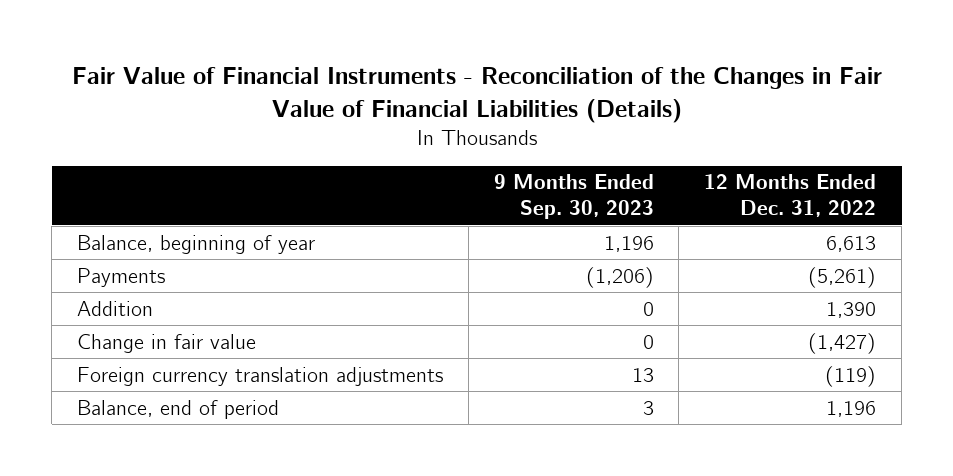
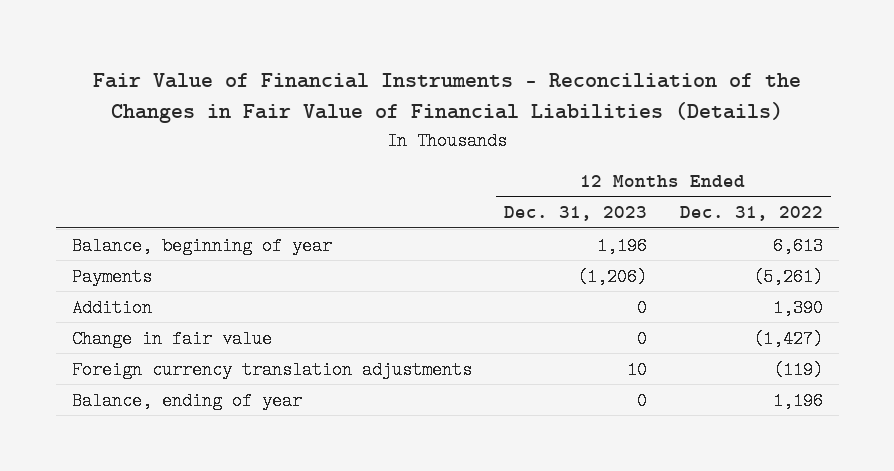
[493,174,654,220] 9 Months Ended Sep. 30, 2023 -> none
none -> [504,206,648,222] Dec. 31, 2023
[77,399,280,419] Balance, end of period -> [71,391,302,410] Balance, ending of year

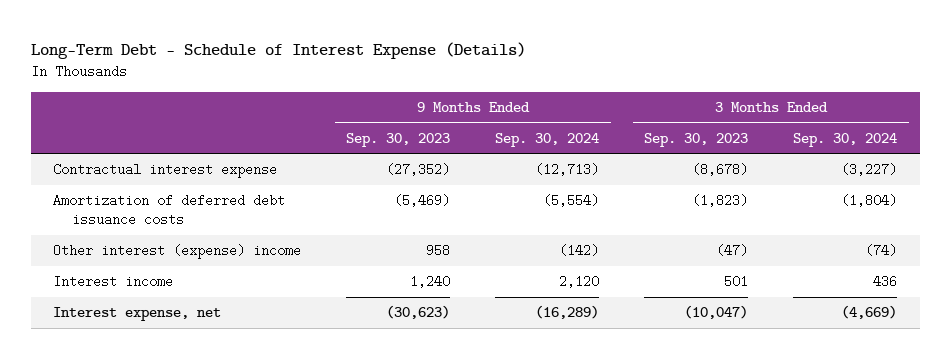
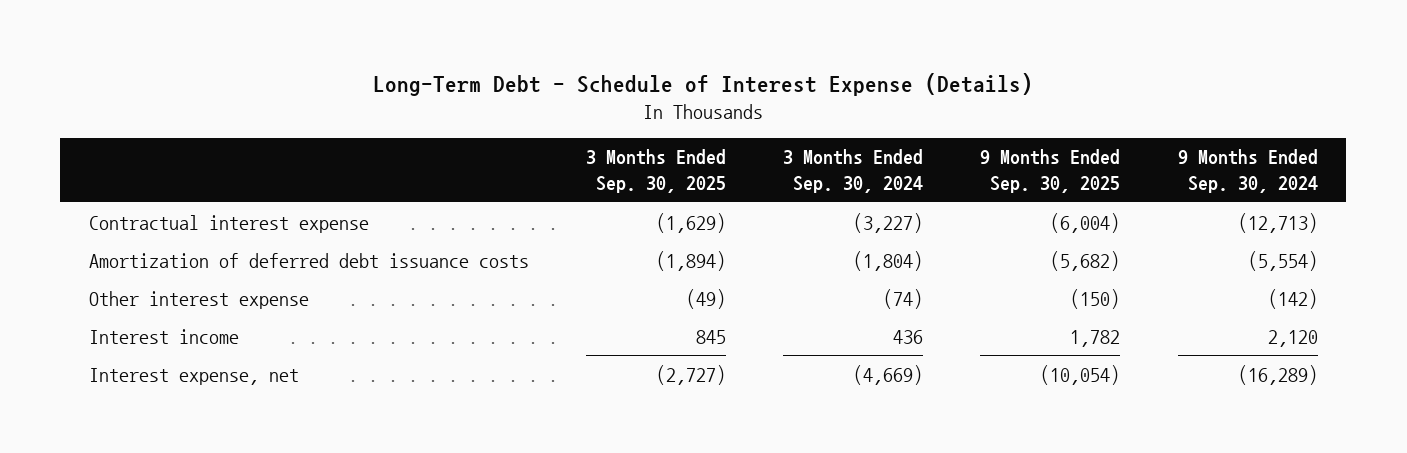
[346,132,451,147] Sep. 30, 2023 -> none
[644,132,749,147] Sep. 30, 2023 -> none
none -> [586,149,727,194] 3 Months Ended Sep. 30, 2025
none -> [980,149,1121,194] 9 Months Ended Sep. 30, 2025
[53,244,302,260] Other interest (expense) income -> [88,290,309,309] Other interest expense

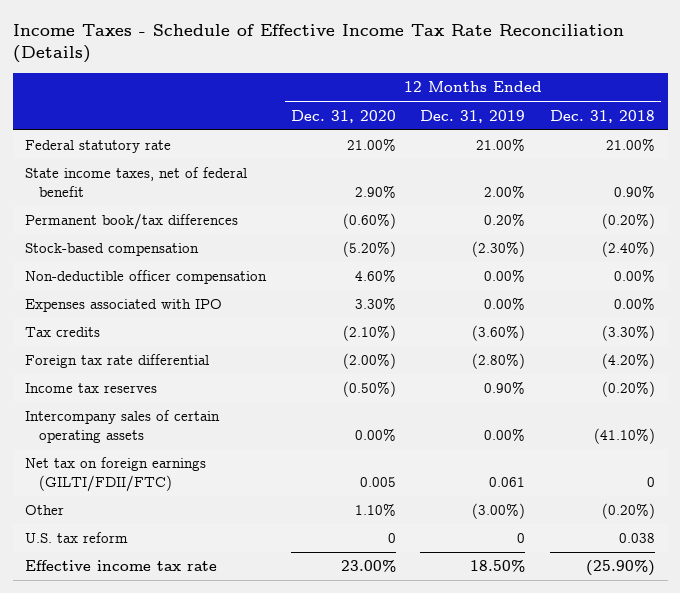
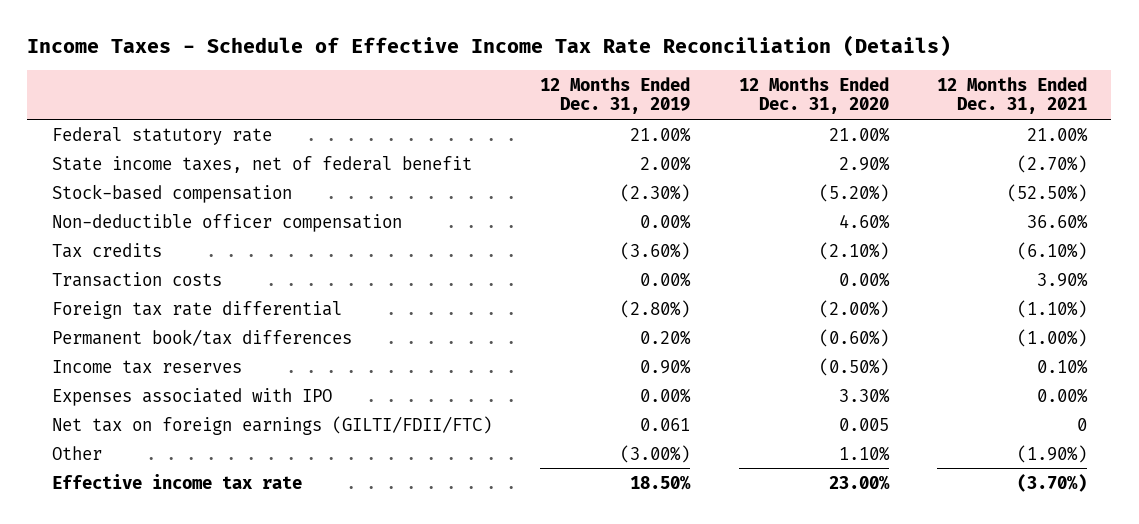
[550,109,656,123] Dec. 31, 2018 -> none
none -> [937,76,1088,115] 12 Months Ended Dec. 31, 2021
none -> [51,271,222,287] Transaction costs
[25,213,239,231] Permanent book/tax differences -> [51,328,352,346] Permanent book/tax differences
[25,410,221,443] Intercompany sales of certain operating assets -> none
[25,299,223,313] Expenses associated with IPO -> [51,387,332,406] Expenses associated with IPO
[25,532,129,544] U.S. tax reform -> none

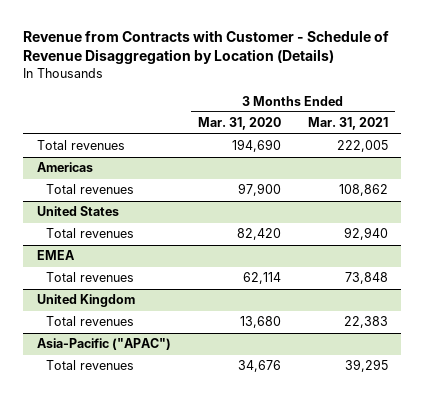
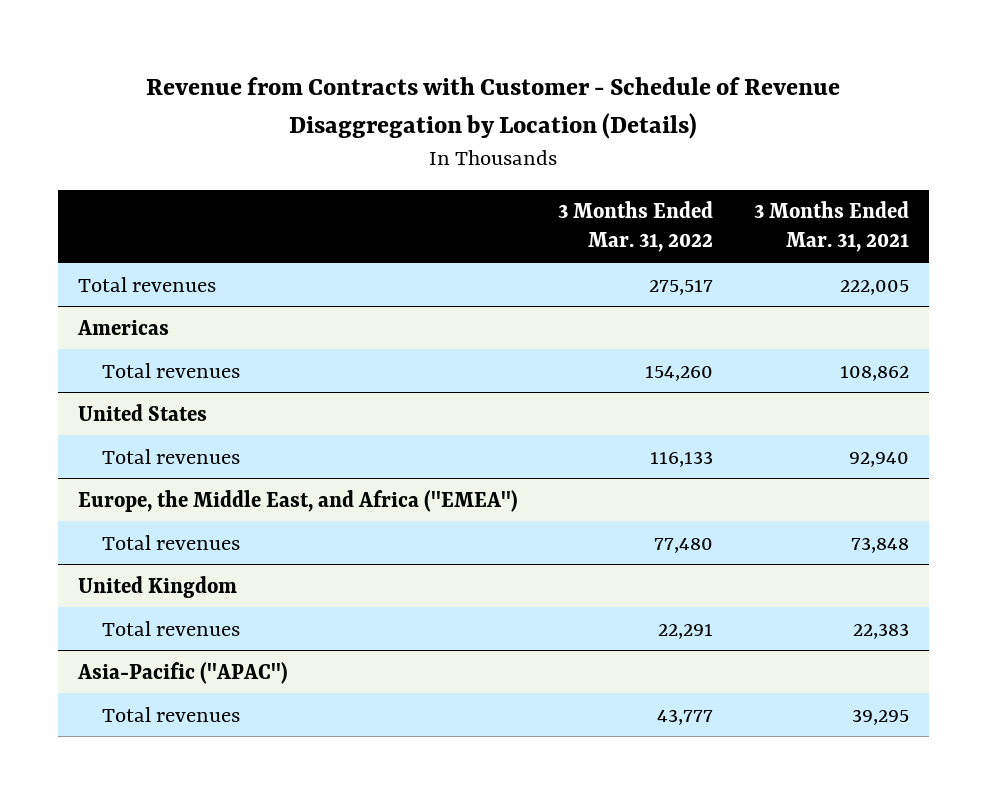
[197,117,281,131] Mar. 31, 2020 -> none
none -> [558,201,714,253] 3 Months Ended Mar. 31, 2022
[36,250,75,261] EMEA -> [77,489,518,512] Europe, the Middle East, and Africa ("EMEA")

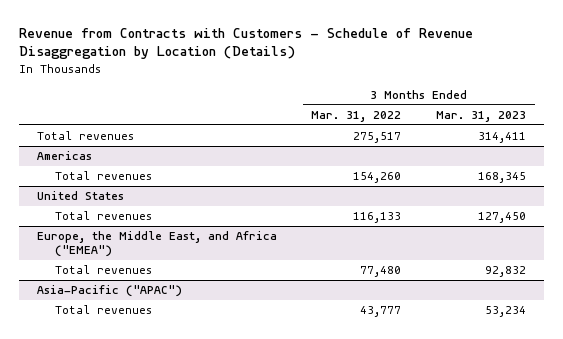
[146,77,841,139] Revenue from Contracts with Customer - Schedule of Revenue Disaggregation by Location (Details) -> [19,27,474,60] Revenue from Contracts with Customers - Schedule of Revenue Disaggregation by Location (Details)
[753,201,909,253] 3 Months Ended Mar. 31, 2021 -> none
none -> [436,110,527,122] Mar. 31, 2023
[77,575,237,598] United Kingdom -> none
[102,620,241,636] Total revenues -> none

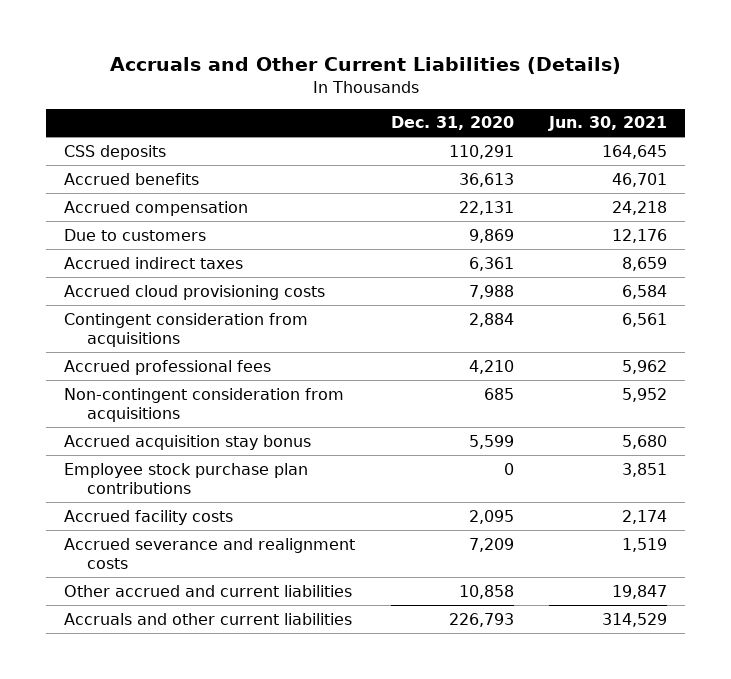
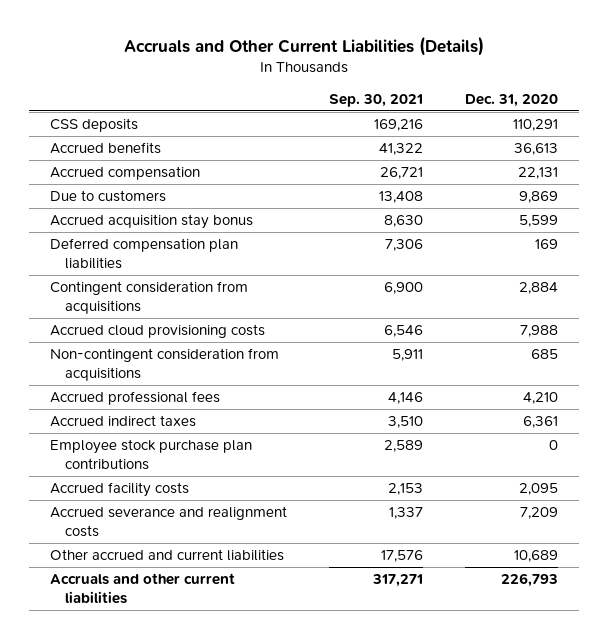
[548,116,668,132] Jun. 30, 2021 -> none
none -> [328,93,423,107] Sep. 30, 2021
[64,434,312,450] Accrued acquisition stay bonus -> [49,214,253,230] Accrued acquisition stay bonus
none -> [49,238,238,270] Deferred compensation plan liabilities
[64,284,326,300] Accrued cloud provisioning costs -> [49,324,265,339] Accrued cloud provisioning costs
[64,359,272,375] Accrued professional fees -> [49,391,220,406] Accrued professional fees
[64,256,244,269] Accrued indirect taxes -> [49,415,196,428] Accrued indirect taxes
[458,584,514,599] 10,858 -> [514,550,559,563] 10,689

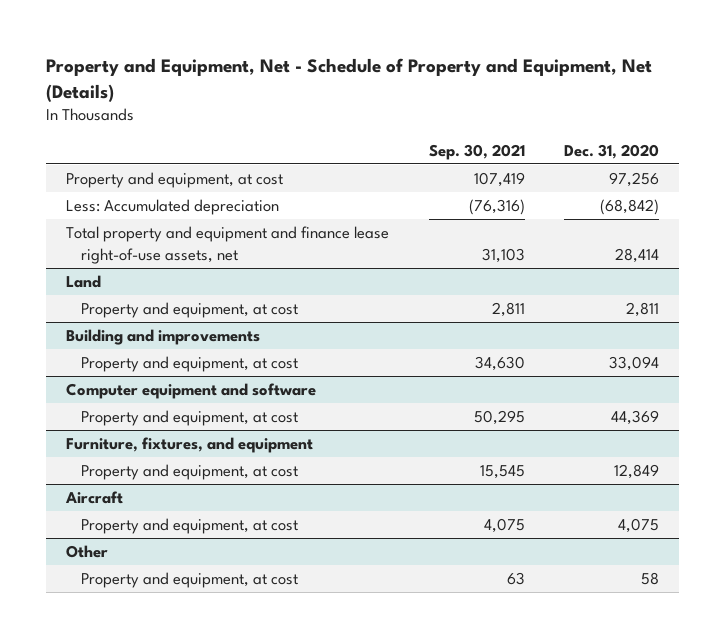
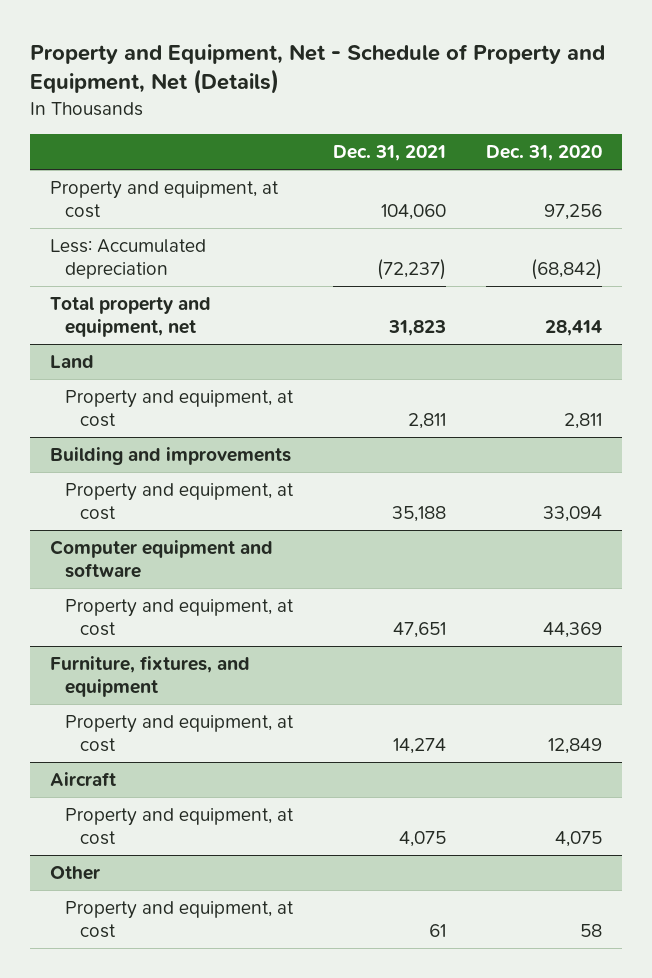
[428,143,525,160] Sep. 30, 2021 -> none
none -> [332,145,446,162] Dec. 31, 2021
[65,226,389,264] Total property and equipment and finance lease right-of-use assets, net -> [49,297,211,337] Total property and equipment, net

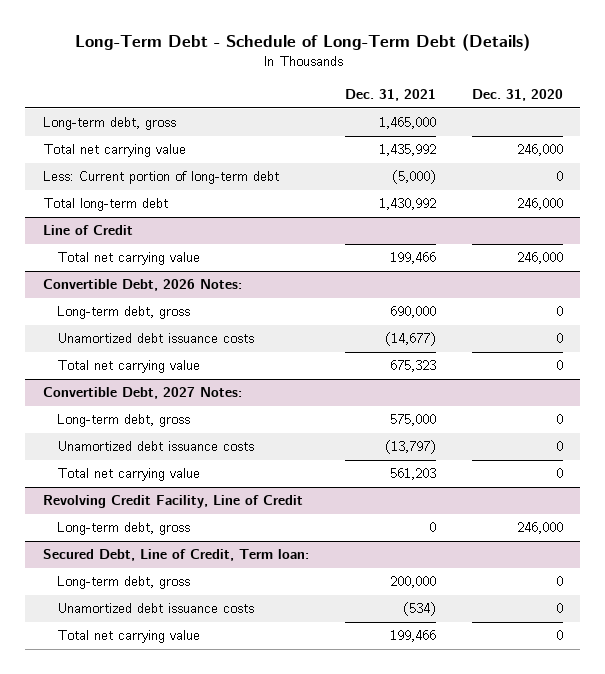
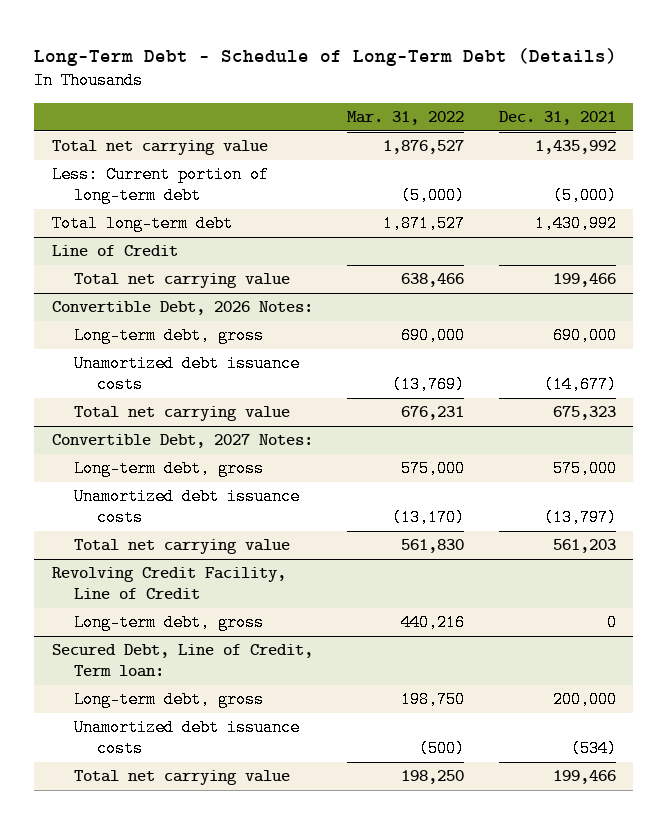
[471,88,563,101] Dec. 31, 2020 -> none
none -> [347,111,465,126] Mar. 31, 2022
[42,117,176,131] Long-term debt, gross -> none

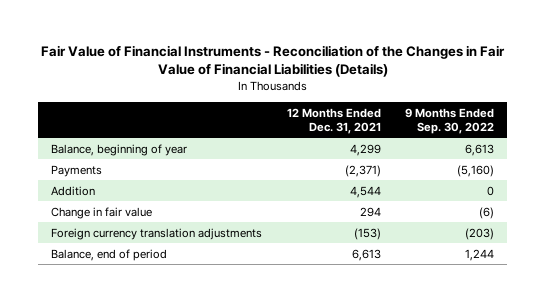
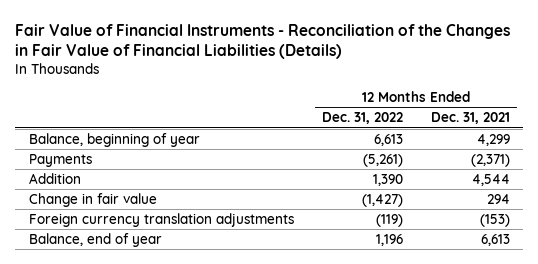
[405,107,495,134] 9 Months Ended Sep. 30, 2022 -> none
none -> [321,112,403,125] Dec. 31, 2022
[50,248,167,261] Balance, end of period -> [28,232,162,247] Balance, end of year

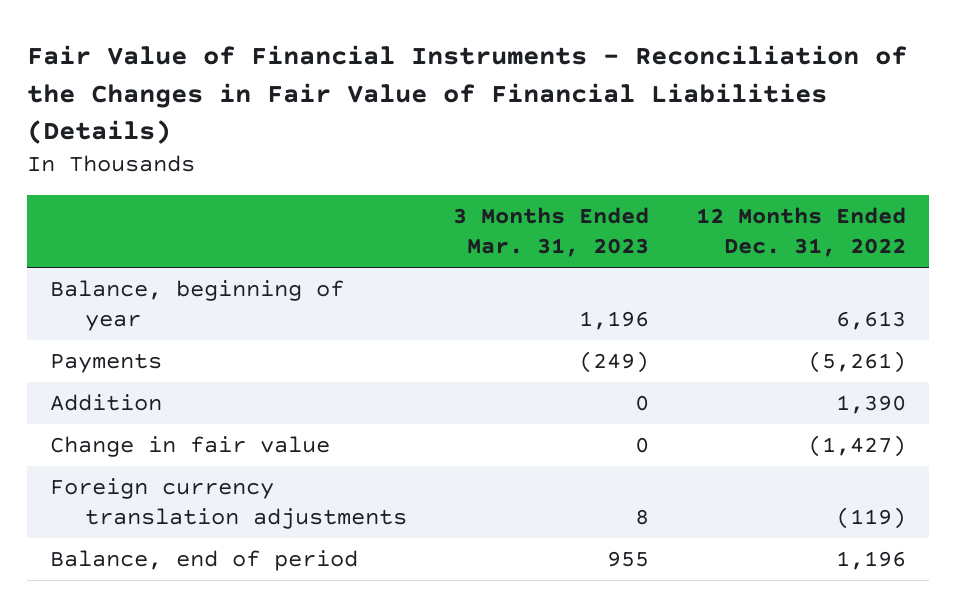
[430,112,510,125] Dec. 31, 2021 -> none
none -> [453,207,650,258] 3 Months Ended Mar. 31, 2023
[28,232,162,247] Balance, end of year -> [50,550,359,572] Balance, end of period

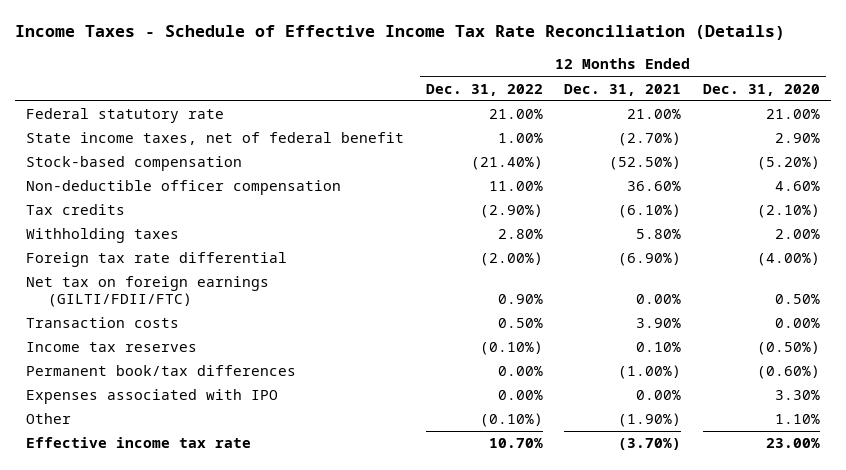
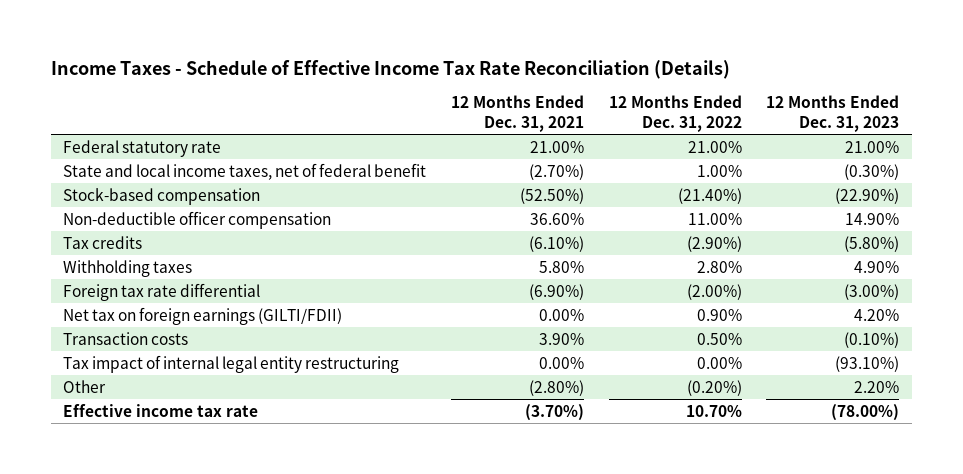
[703,83,821,96] Dec. 31, 2020 -> none
none -> [766,95,900,133] 12 Months Ended Dec. 31, 2023
[25,132,404,146] State income taxes, net of federal benefit -> [63,162,427,180] State and local income taxes, net of federal benefit
[25,276,269,308] Net tax on foreign earnings (GILTI/FDII/FTC) -> [63,306,343,325] Net tax on foreign earnings (GILTI/FDII)
[25,342,197,353] Income tax reserves -> none
[25,365,296,377] Permanent book/tax differences -> none
[25,389,278,405] Expenses associated with IPO -> none
none -> [63,354,400,373] Tax impact of internal legal entity restructuring
[479,413,543,428] (0.10%) -> [686,379,742,396] (0.20%)
[618,413,682,428] (1.90%) -> [528,379,584,396] (2.80%)

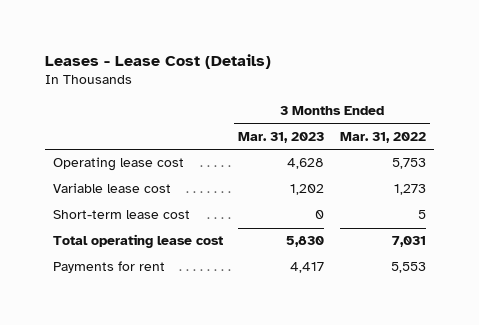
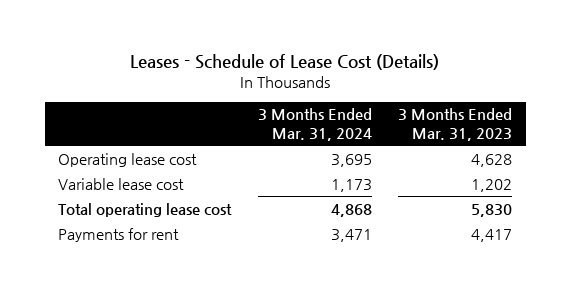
[45,54,272,70] Leases - Lease Cost (Details) -> [130,54,440,71] Leases - Schedule of Lease Cost (Details)
[339,131,426,143] Mar. 31, 2022 -> none
none -> [257,108,372,141] 3 Months Ended Mar. 31, 2024
[52,210,190,220] Short-term lease cost -> none

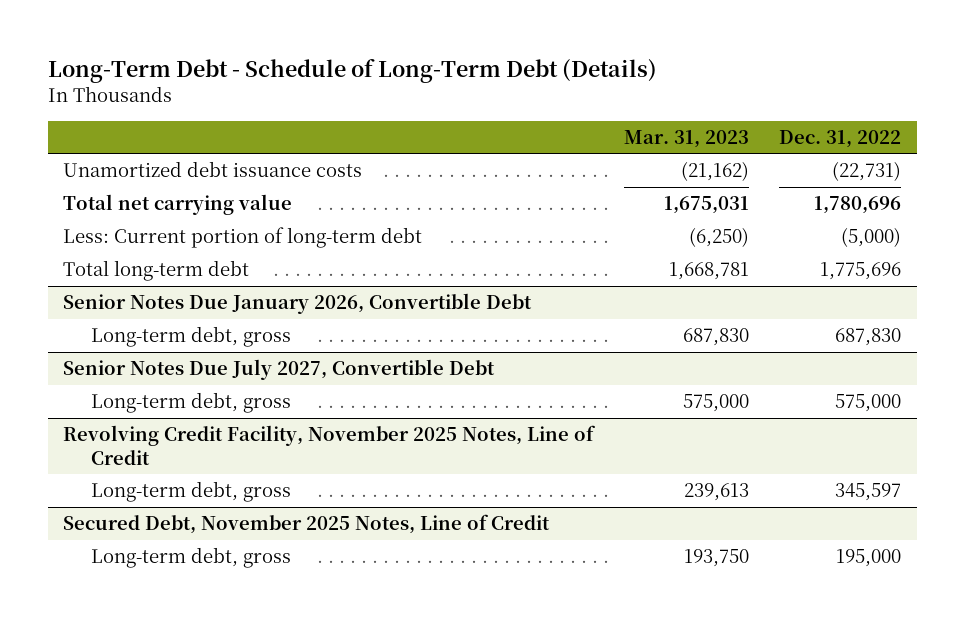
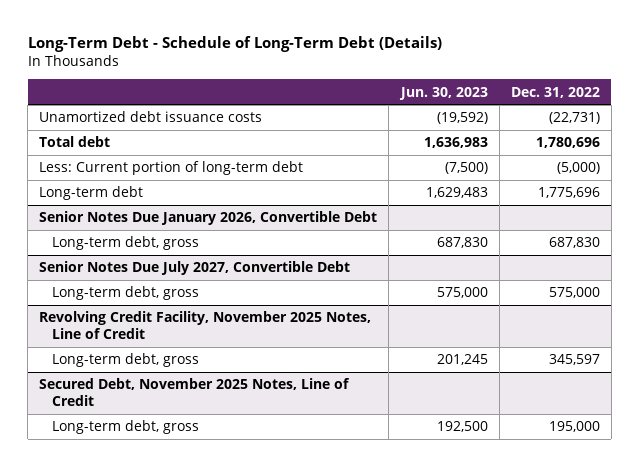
[623,129,749,148] Mar. 31, 2023 -> none
none -> [398,86,488,100] Jun. 30, 2023
[63,194,293,216] Total net carrying value -> [39,136,111,148] Total debt
[63,260,250,282] Total long-term debt -> [39,186,144,201] Long-term debt

